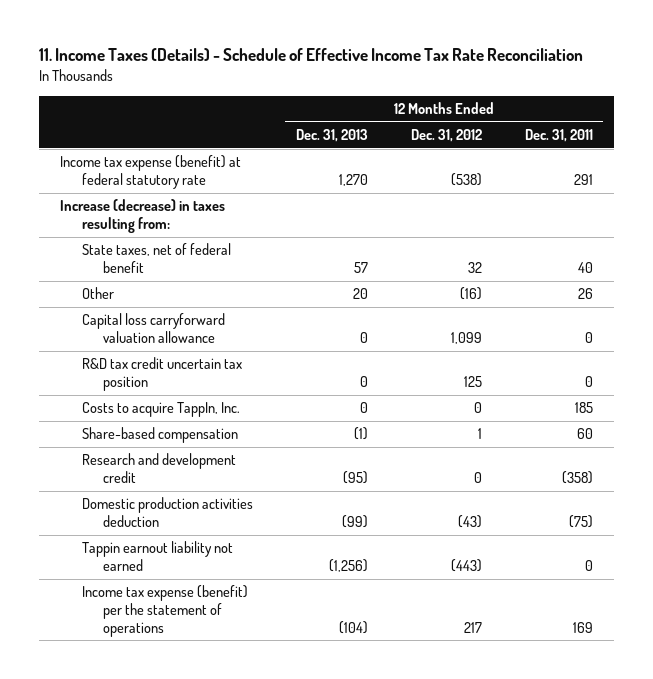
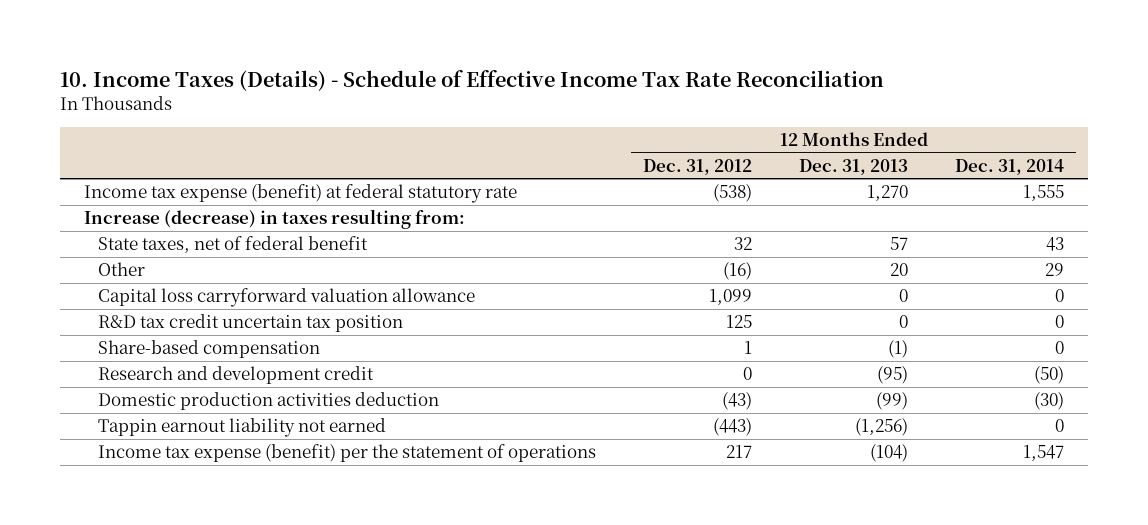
[38,48,583,62] 11. Income Taxes (Details) - Schedule of Effective Income Tax Rate Reconciliation -> [60,69,885,91] 10. Income Taxes (Details) - Schedule of Effective Income Tax Rate Reconciliation
[524,129,593,143] Dec. 31, 2011 -> none
none -> [955,158,1065,175] Dec. 31, 2014
[81,402,240,418] Costs to acquire TappIn, Inc. -> none

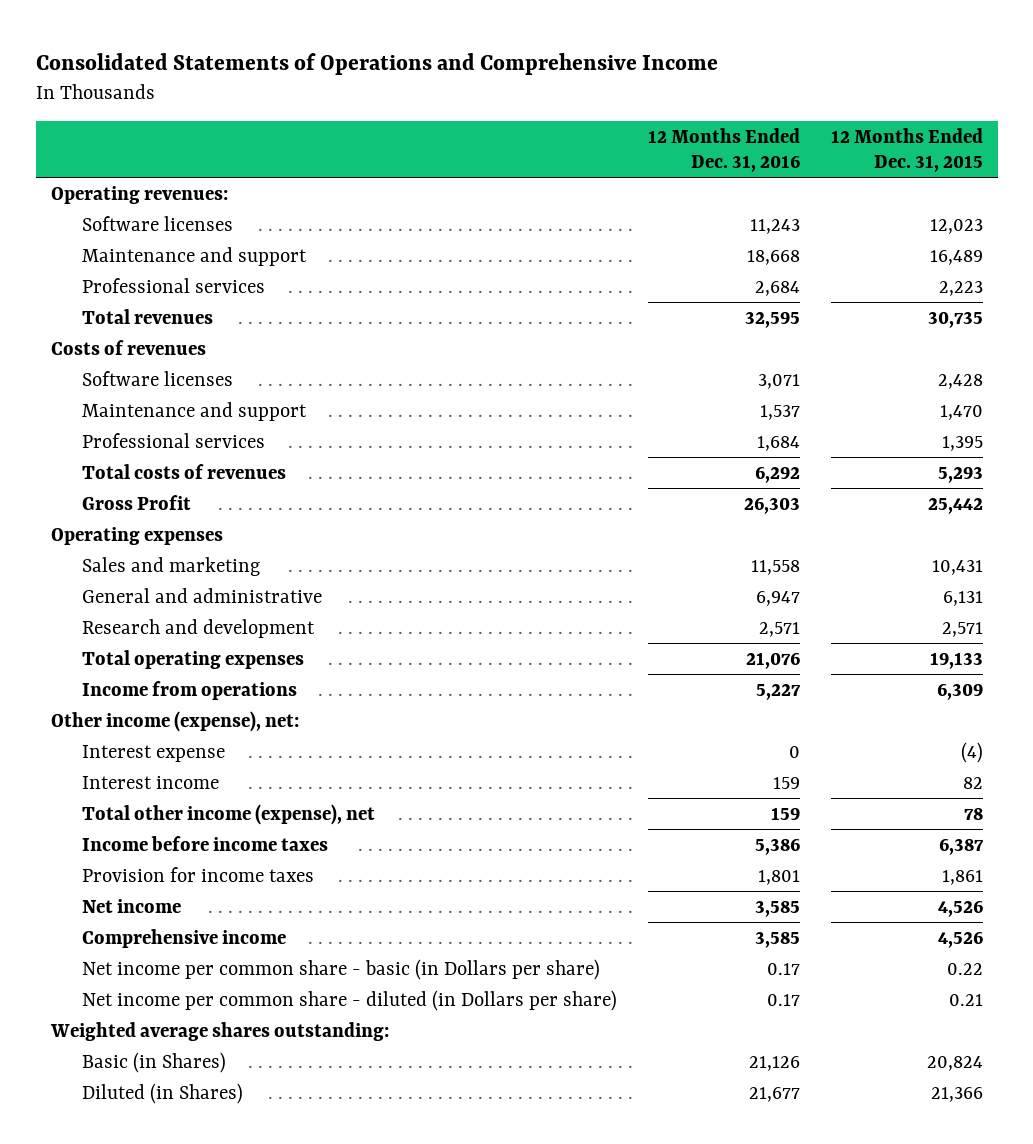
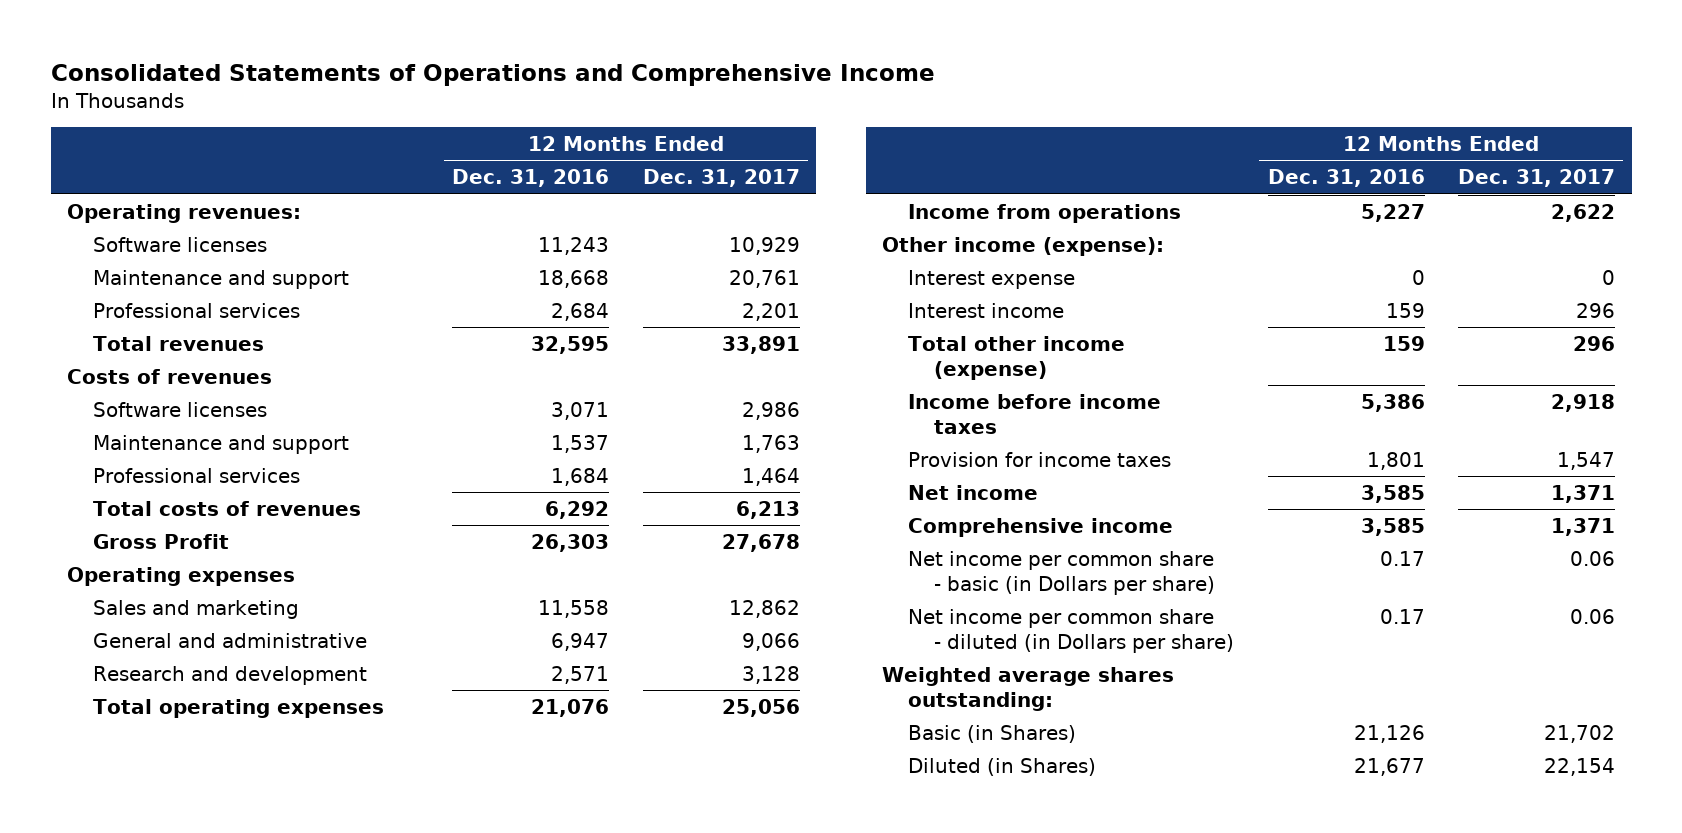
[830,127,983,173] 12 Months Ended Dec. 31, 2015 -> none
none -> [642,169,800,188] Dec. 31, 2017
[50,710,299,732] Other income (expense), net: -> [882,236,1165,256] Other income (expense):
[82,803,376,825] Total other income (expense), net -> [908,335,1126,380] Total other income (expense)

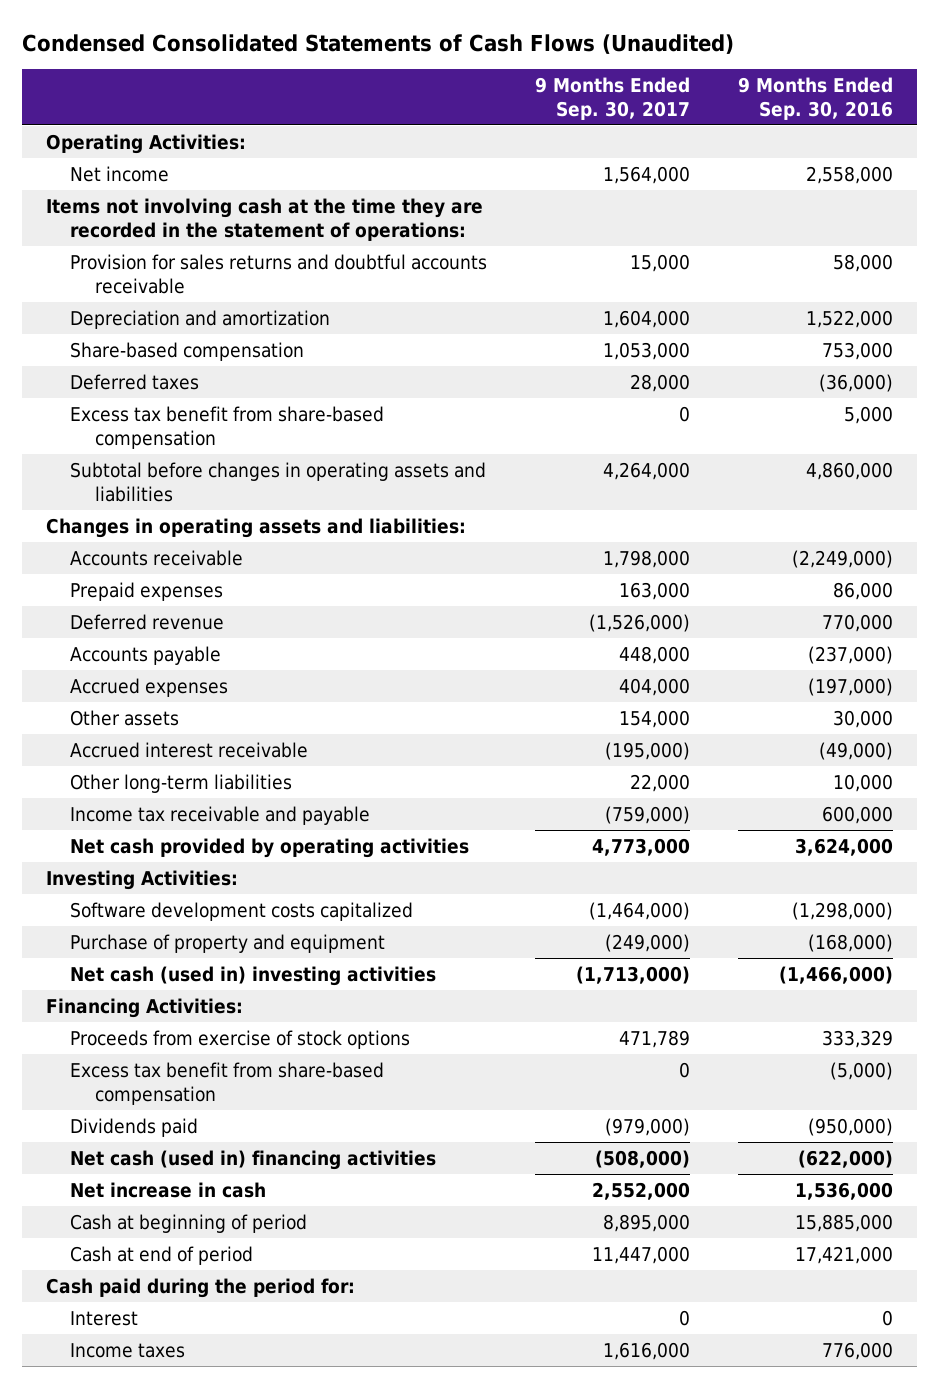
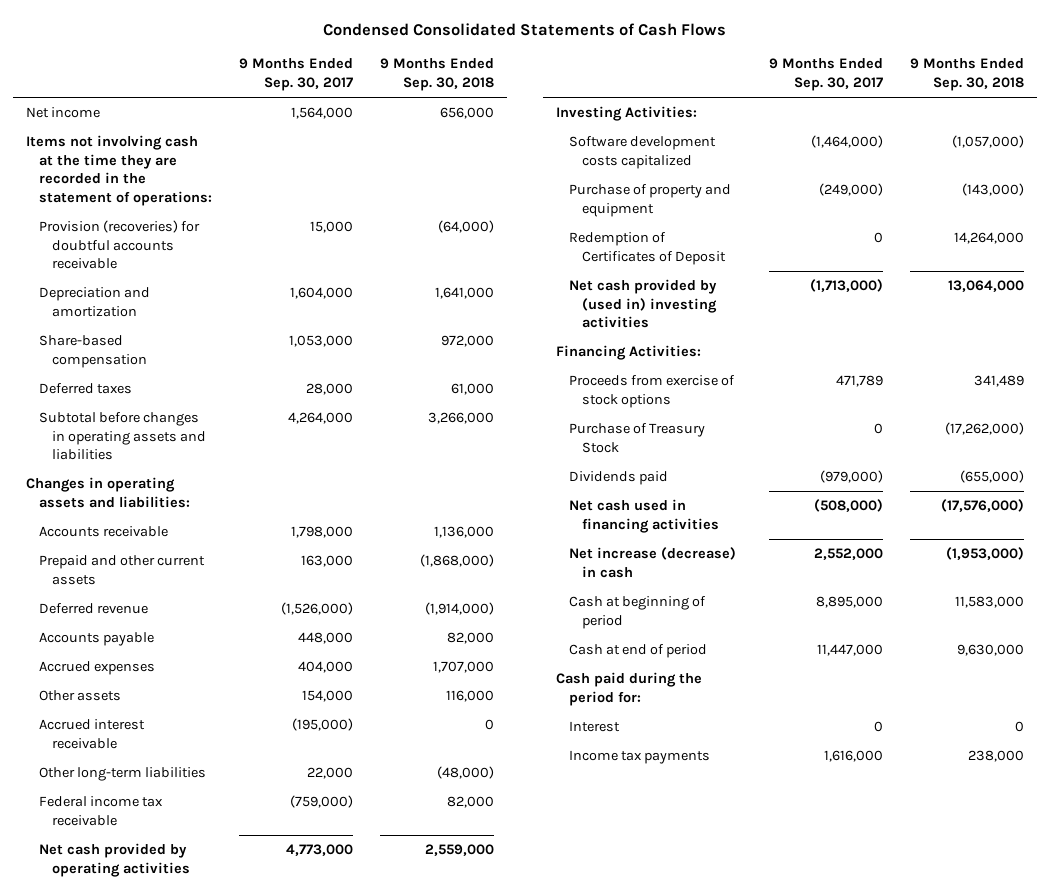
[21,33,734,54] Condensed Consolidated Statements of Cash Flows (Unaudited) -> [322,23,726,37] Condensed Consolidated Statements of Cash Flows
[737,76,893,120] 9 Months Ended Sep. 30, 2016 -> none
none -> [379,58,494,92] 9 Months Ended Sep. 30, 2018
[45,133,246,154] Operating Activities: -> none
[70,253,488,294] Provision for sales returns and doubtful accounts receivable -> [39,220,201,270] Provision (recoveries) for doubtful accounts receivable
[70,405,385,449] Excess tax benefit from share-based compensation -> none
[70,581,224,601] Prepaid expenses -> [39,555,206,585] Prepaid and other current assets
[70,805,371,825] Income tax receivable and payable -> [39,796,164,826] Federal income tax receivable
none -> [569,232,727,265] Redemption of Certificates of Deposit
[70,965,437,986] Net cash (used in) investing activities -> [569,279,718,329] Net cash provided by (used in) investing activities
[70,1061,385,1105] Excess tax benefit from share-based compensation -> none
none -> [569,423,706,453] Purchase of Treasury Stock
[70,1149,437,1170] Net cash (used in) financing activities -> [569,499,720,533] Net cash used in financing activities
[70,1181,267,1198] Net increase in cash -> [569,547,737,578] Net increase (decrease) in cash
[70,1342,186,1358] Income taxes -> [569,750,711,765] Income tax payments

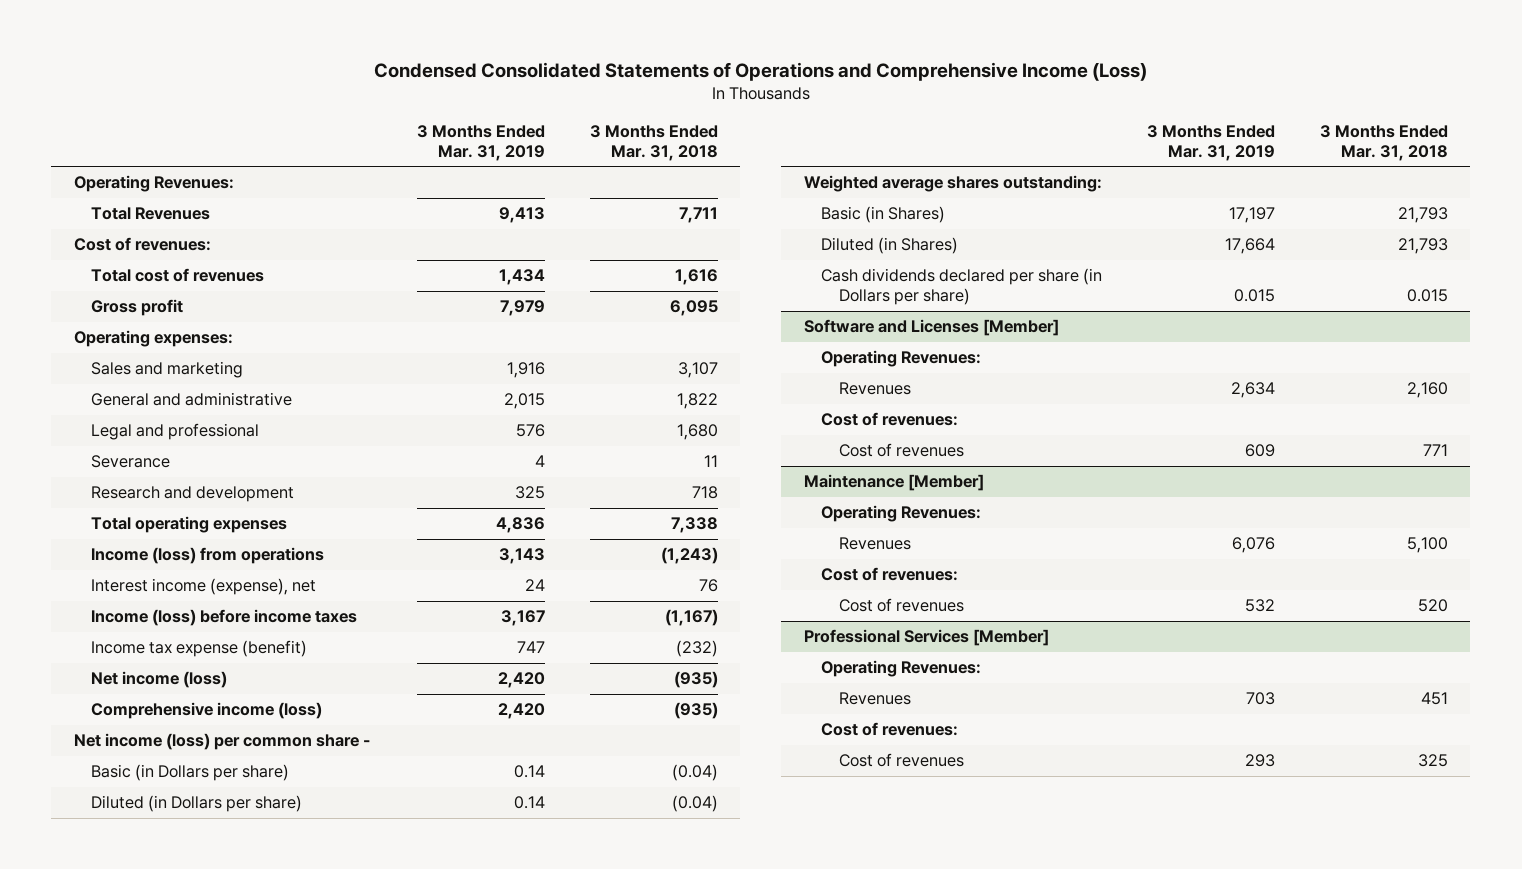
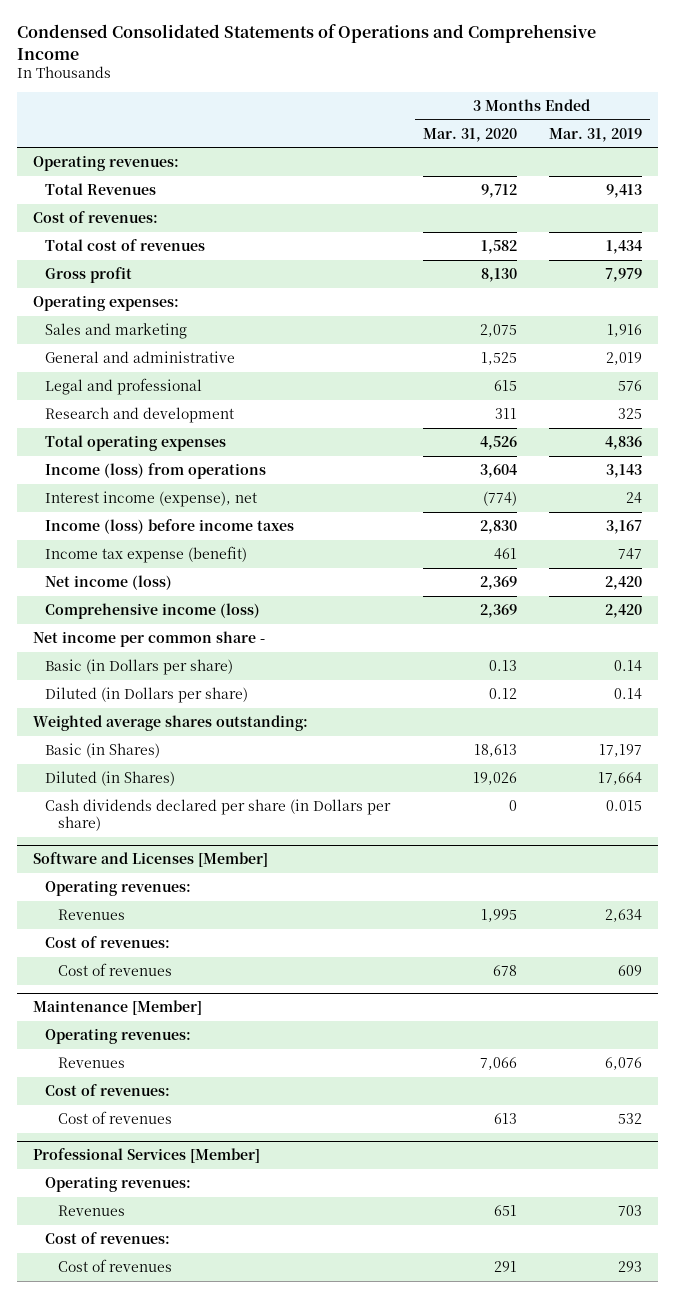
[373,62,1147,82] Condensed Consolidated Statements of Operations and Comprehensive Income (Loss) -> [16,24,596,60] Condensed Consolidated Statements of Operations and Comprehensive Income
[589,124,718,161] 3 Months Ended Mar. 31, 2018 -> none
none -> [422,127,517,142] Mar. 31, 2020
[73,175,234,193] Operating Revenues: -> [32,154,179,171] Operating revenues:
[504,393,546,410] 2,015 -> [606,351,643,365] 2,019
[91,455,171,469] Severance -> none
[73,733,370,751] Net income (loss) per common share - -> [32,630,265,647] Net income per common share -
[821,350,982,368] Operating Revenues: -> [45,879,192,896] Operating revenues:
[821,505,982,523] Operating Revenues: -> [45,1027,192,1044] Operating revenues:
[821,660,982,678] Operating Revenues: -> [45,1175,192,1192] Operating revenues:

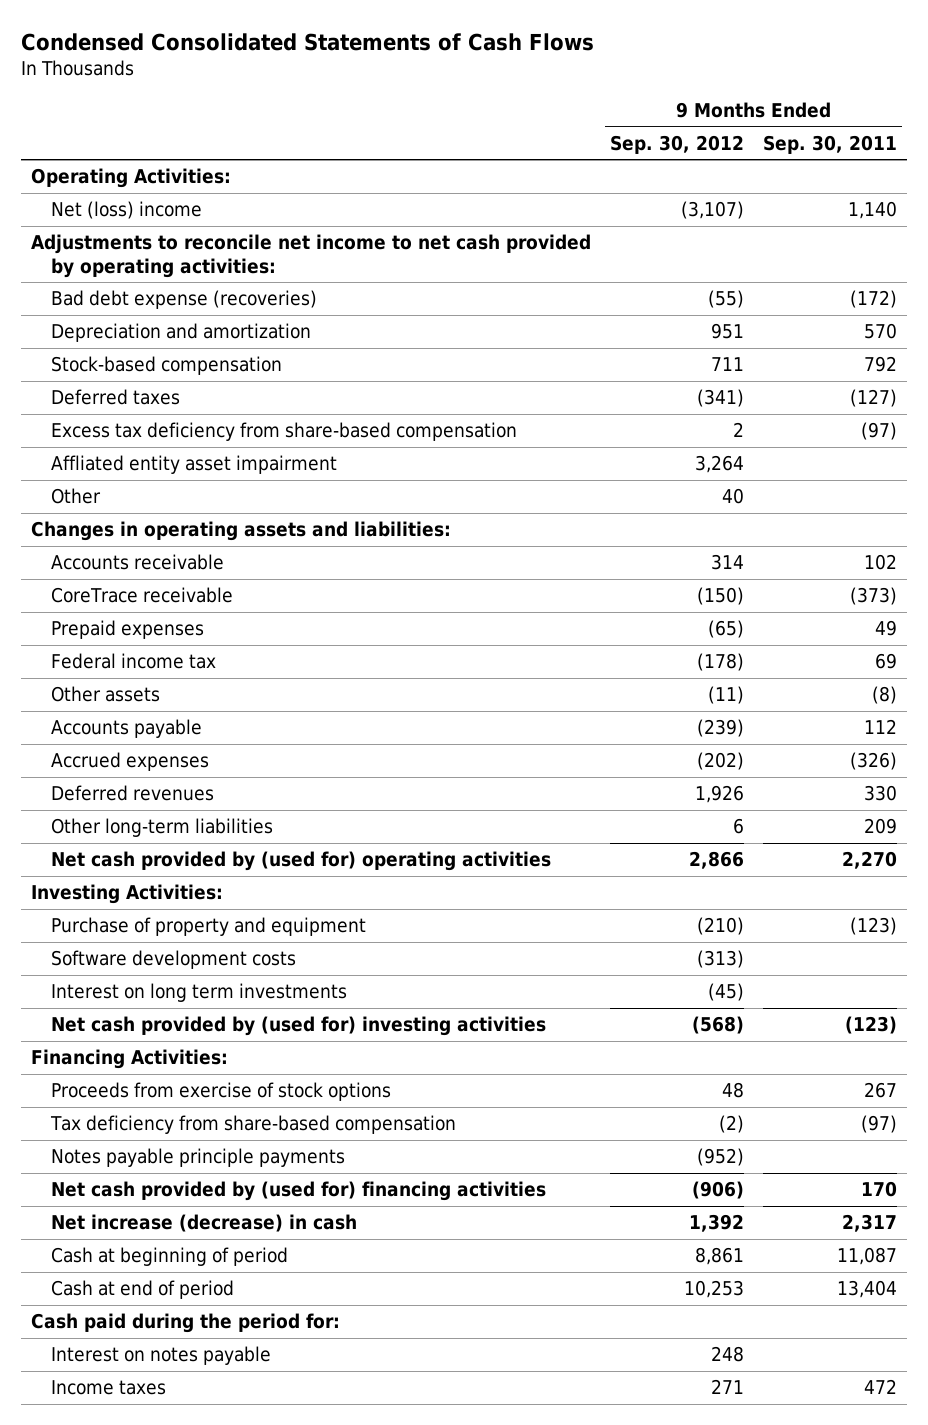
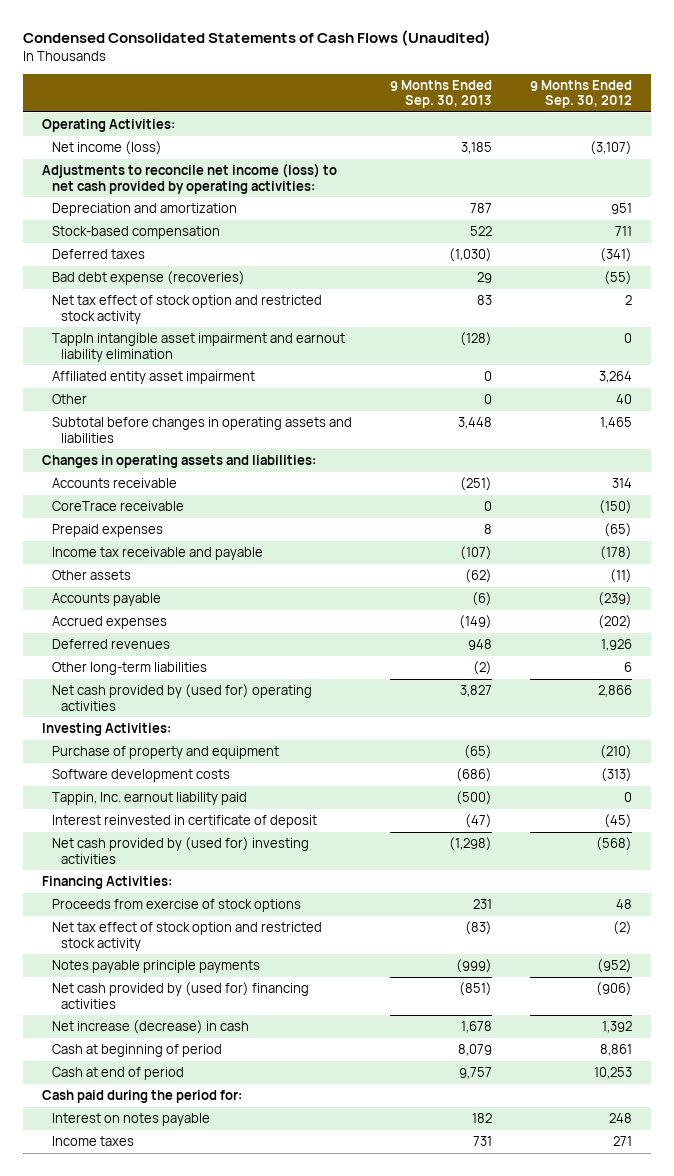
[20,32,594,51] Condensed Consolidated Statements of Cash Flows -> [22,29,491,46] Condensed Consolidated Statements of Cash Flows (Unaudited)
[763,134,898,154] Sep. 30, 2011 -> none
none -> [389,79,492,109] 9 Months Ended Sep. 30, 2013
[50,201,202,220] Net (loss) income -> [51,141,162,156] Net income (loss)
[30,234,591,278] Adjustments to reconcile net income to net cash provided by operating activities: -> [41,163,337,194] Adjustments to reconcile net income (loss) to net cash provided by operating activities:
[50,290,317,310] Bad debt expense (recoveries) -> [51,271,245,286] Bad debt expense (recoveries)
[50,422,517,442] Excess tax deficiency from share-based compensation -> [51,295,322,324] Net tax effect of stock option and restricted stock activity
none -> [51,333,345,362] TappIn intangible asset impairment and earnout liability elimination
[50,455,337,475] Affliated entity asset impairment -> [51,371,255,385] Affiliated entity asset impairment
none -> [51,417,352,443] Subtotal before changes in operating assets and liabilities
[50,653,216,670] Federal income tax -> [51,547,263,561] Income tax receivable and payable
[50,983,347,1003] Interest on long term investments -> none
none -> [51,792,247,806] Tappin, Inc. earnout liability paid
none -> [51,815,317,829] Interest reinvested in certificate of deposit
[49,1115,456,1135] Tax deficiency from share-based compensation -> [51,922,322,951] Net tax effect of stock option and restricted stock activity

